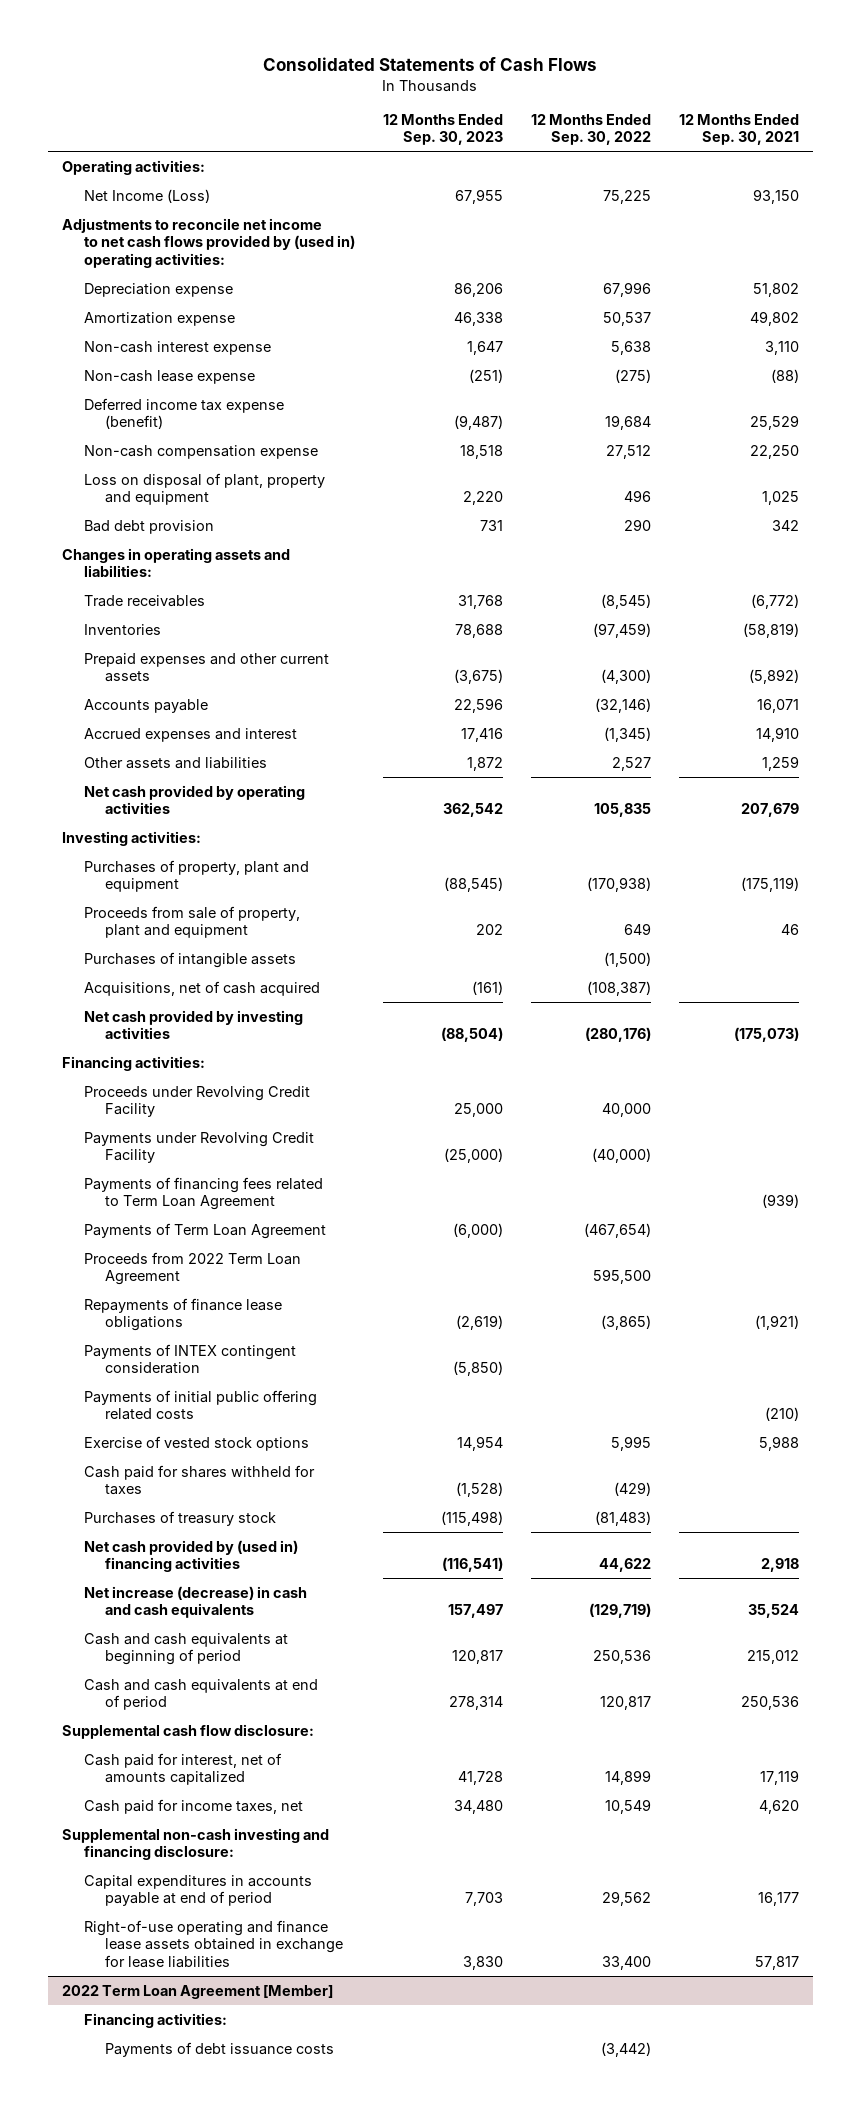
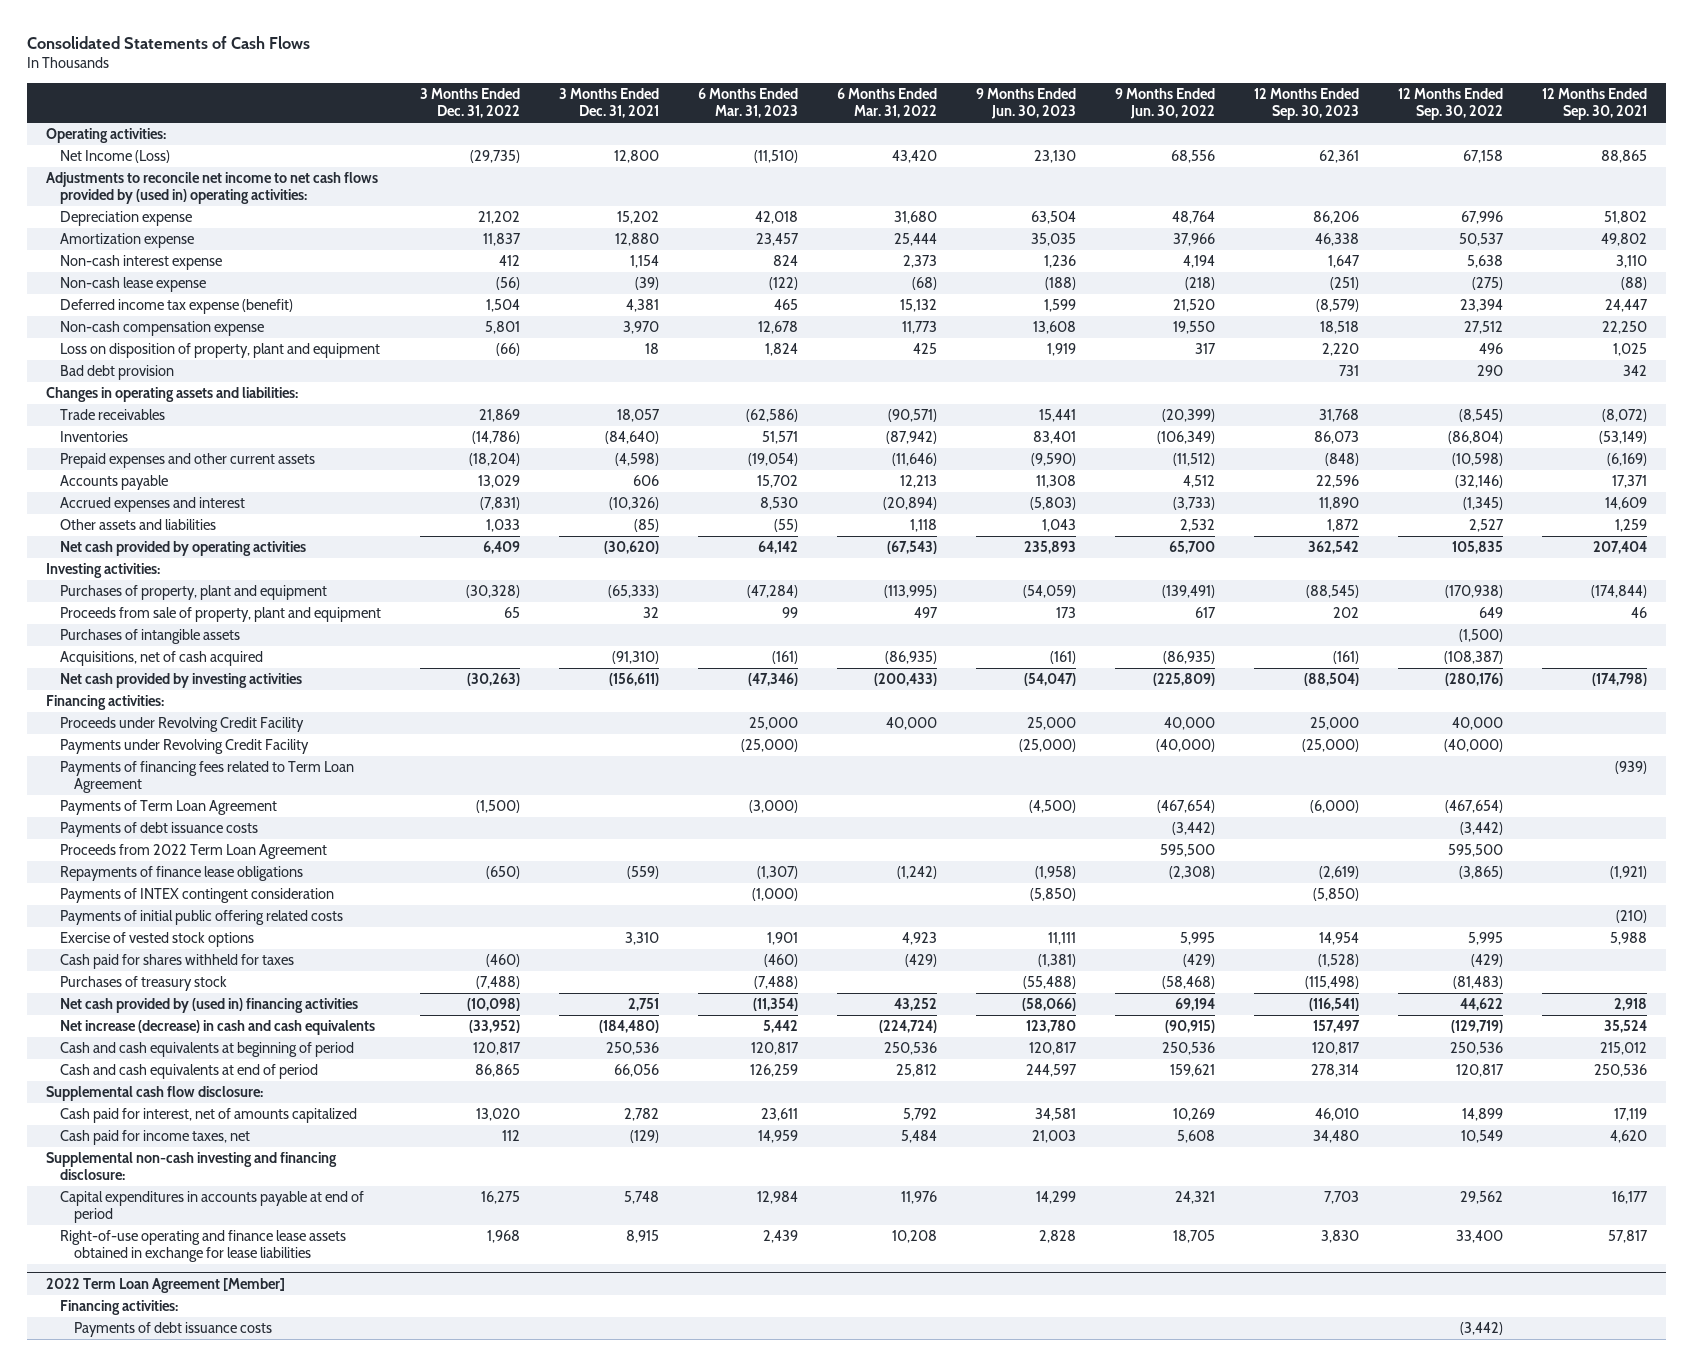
none -> [420,87,521,119] 3 Months Ended Dec. 31, 2022
none -> [558,87,659,119] 3 Months Ended Dec. 31, 2021
none -> [697,87,798,119] 6 Months Ended Mar. 31, 2023
none -> [836,87,937,119] 6 Months Ended Mar. 31, 2022
none -> [975,87,1076,120] 9 Months Ended Jun. 30, 2023
none -> [1114,87,1215,120] 9 Months Ended Jun. 30, 2022
[454,188,503,204] 67,955 -> [1318,150,1359,164] 62,361
[602,189,651,204] 75,225 -> [1462,150,1503,164] 67,158
[752,188,799,204] 93,150 -> [1600,150,1647,164] 88,865
[453,415,503,431] (9,487) -> [1315,299,1359,313] (8,579)
[604,415,651,431] 19,684 -> [1459,299,1503,313] 23,394
[749,415,799,431] 25,529 -> [1604,299,1648,313] 24,447
[83,472,325,506] Loss on disposal of plant, property and equipment -> [60,343,381,359] Loss on disposition of property, plant and equipment
[750,593,799,609] (6,772) -> [1601,409,1647,423] (8,072)
[454,623,503,638] 78,688 -> [1313,431,1359,445] 86,073
[592,622,651,638] (97,459) -> [1447,431,1503,445] (86,804)
[742,622,799,638] (58,819) -> [1598,431,1647,445] (53,149)
[453,669,503,685] (3,675) -> [1324,453,1359,467] (848)
[600,669,651,685] (4,300) -> [1451,453,1503,467] (10,598)
[748,669,799,685] (5,892) -> [1606,453,1647,467] (6,169)
[756,698,799,713] 16,071 -> [1611,475,1647,489] 17,371
[460,727,503,742] 17,416 -> [1318,497,1359,511] 11,890
[755,726,799,742] 14,910 -> [1604,497,1647,511] 14,609
[740,803,799,818] 207,679 -> [1592,541,1647,555] 207,404
[740,877,799,893] (175,119) -> [1590,585,1647,599] (174,844)
[733,1027,799,1043] (175,073) -> [1591,673,1647,687] (174,798)
none -> [60,822,259,838] Payments of debt issuance costs
[457,1771,503,1786] 41,728 -> [1314,1108,1359,1122] 46,010

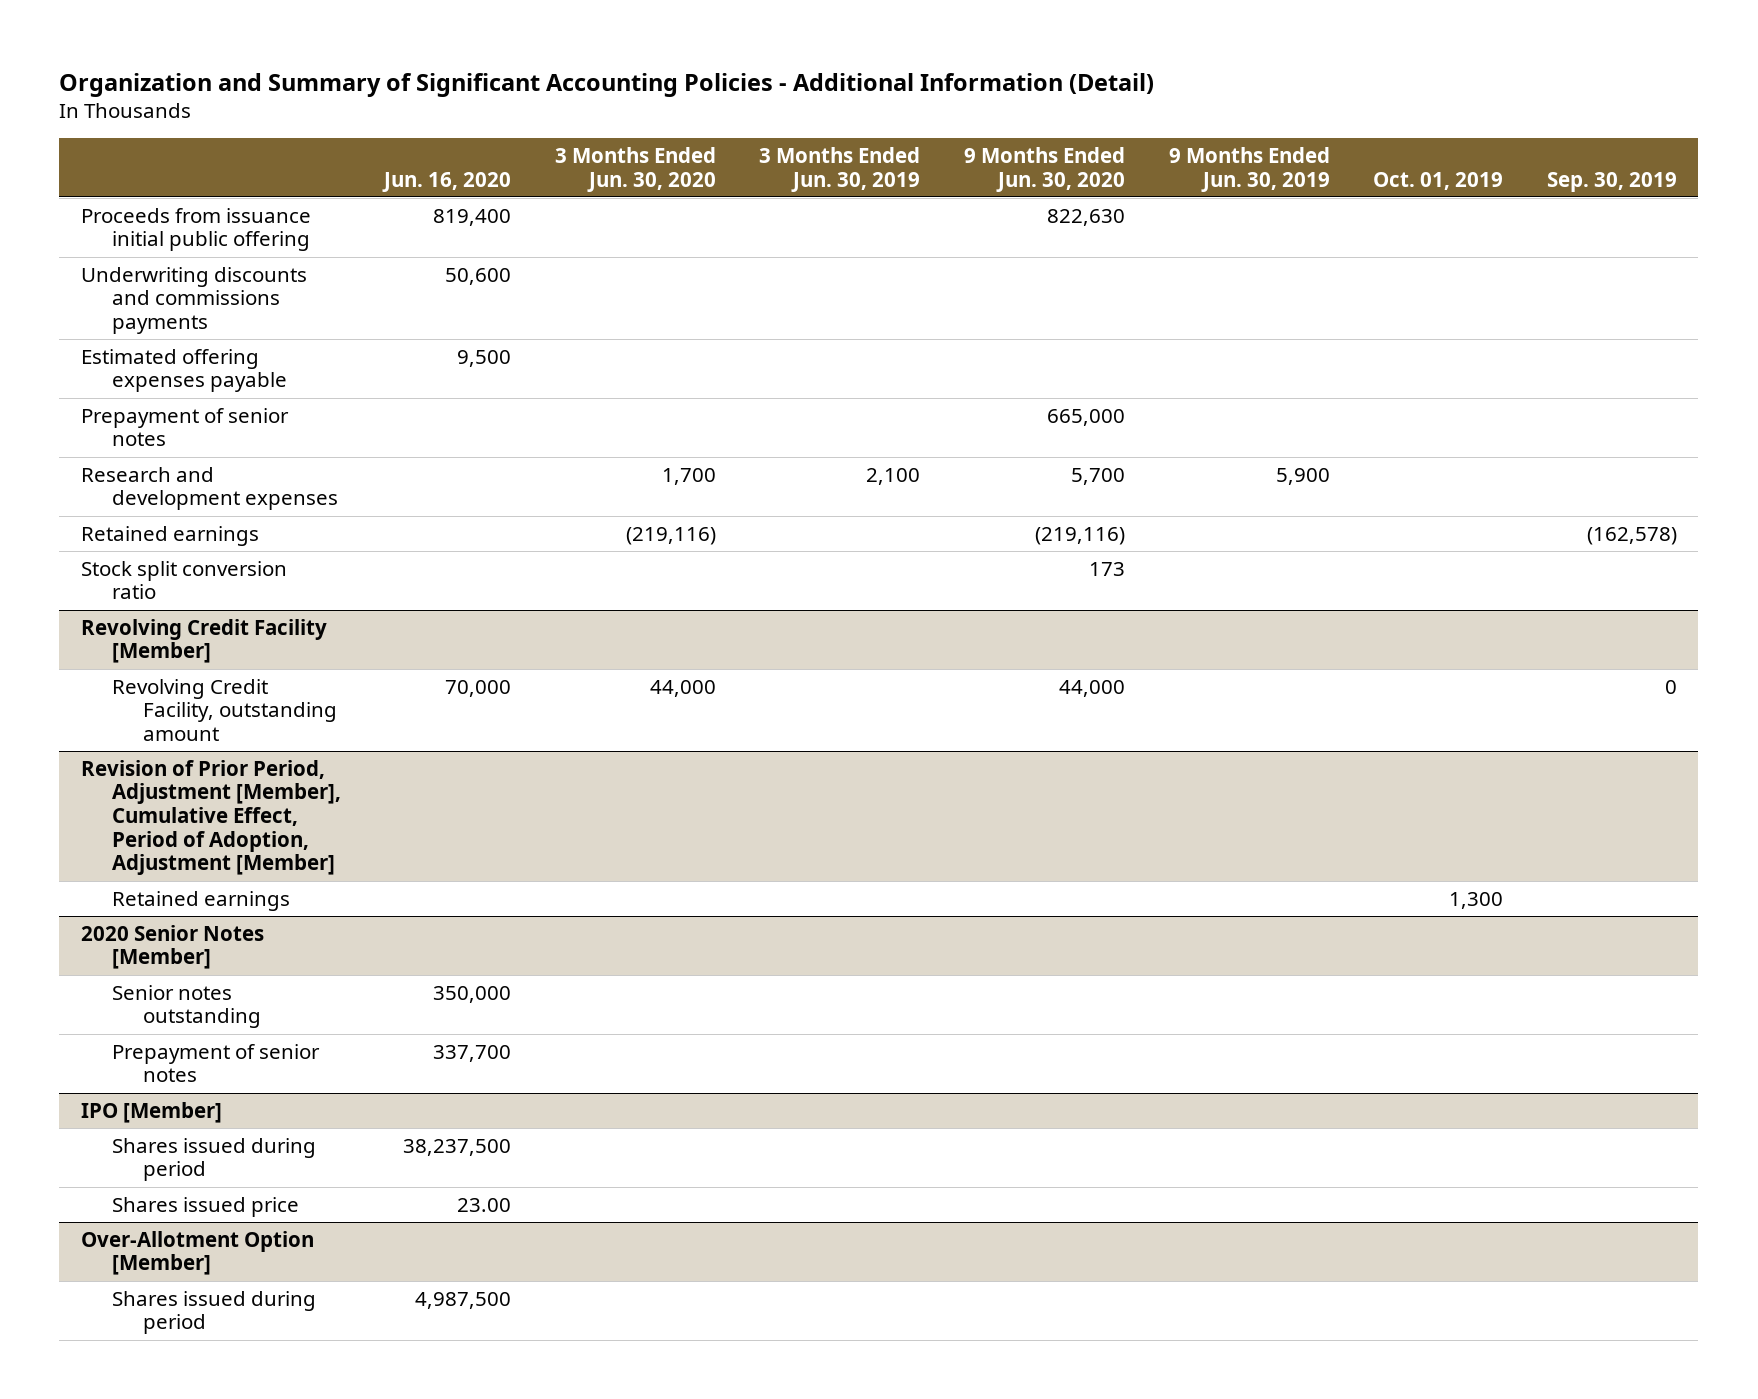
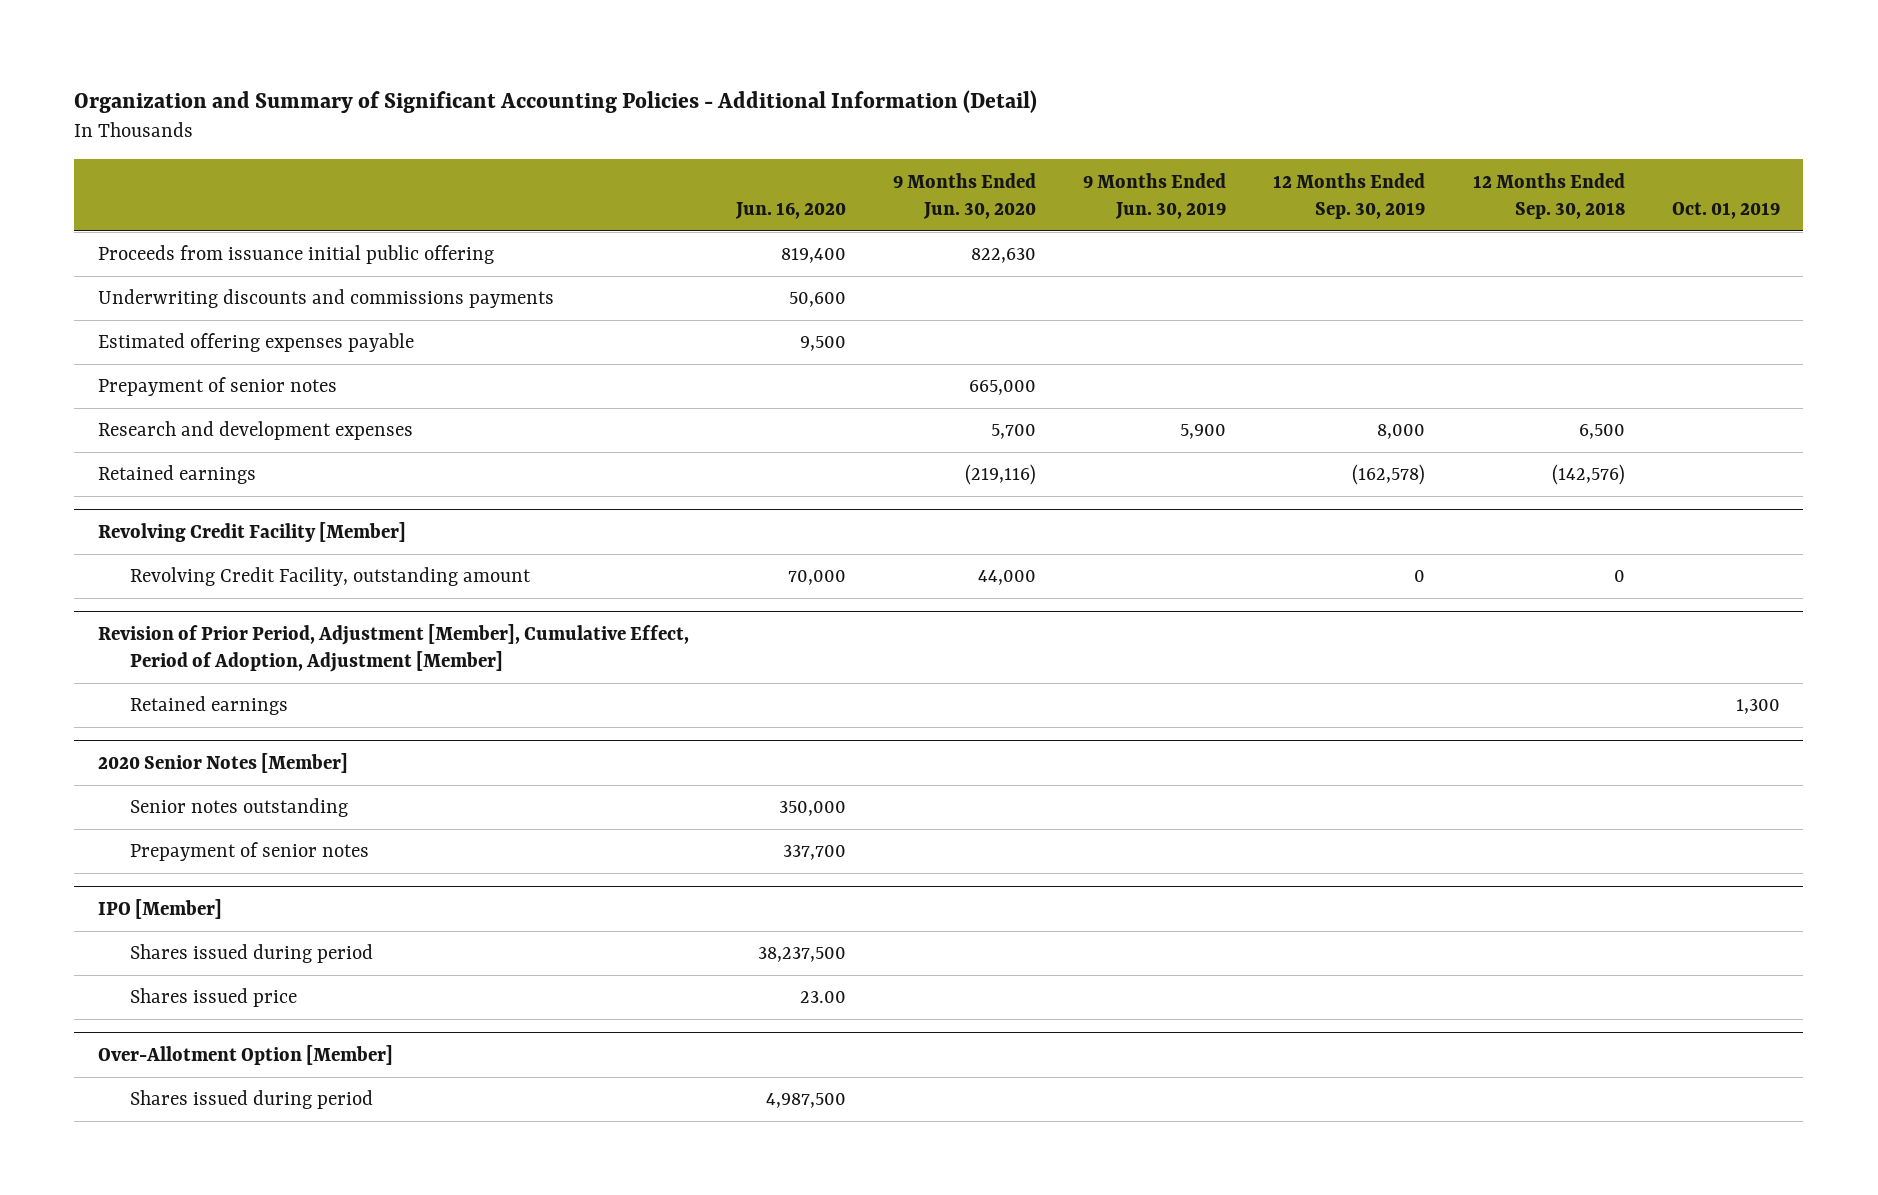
[554,147,716,192] 3 Months Ended Jun. 30, 2020 -> none
[759,147,921,192] 3 Months Ended Jun. 30, 2019 -> none
[1546,171,1677,192] Sep. 30, 2019 -> none
none -> [1273,172,1426,219] 12 Months Ended Sep. 30, 2019
none -> [1472,172,1625,219] 12 Months Ended Sep. 30, 2018
[80,560,287,600] Stock split conversion ratio -> none

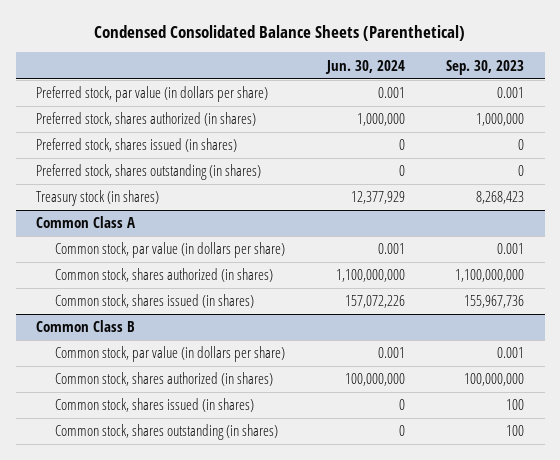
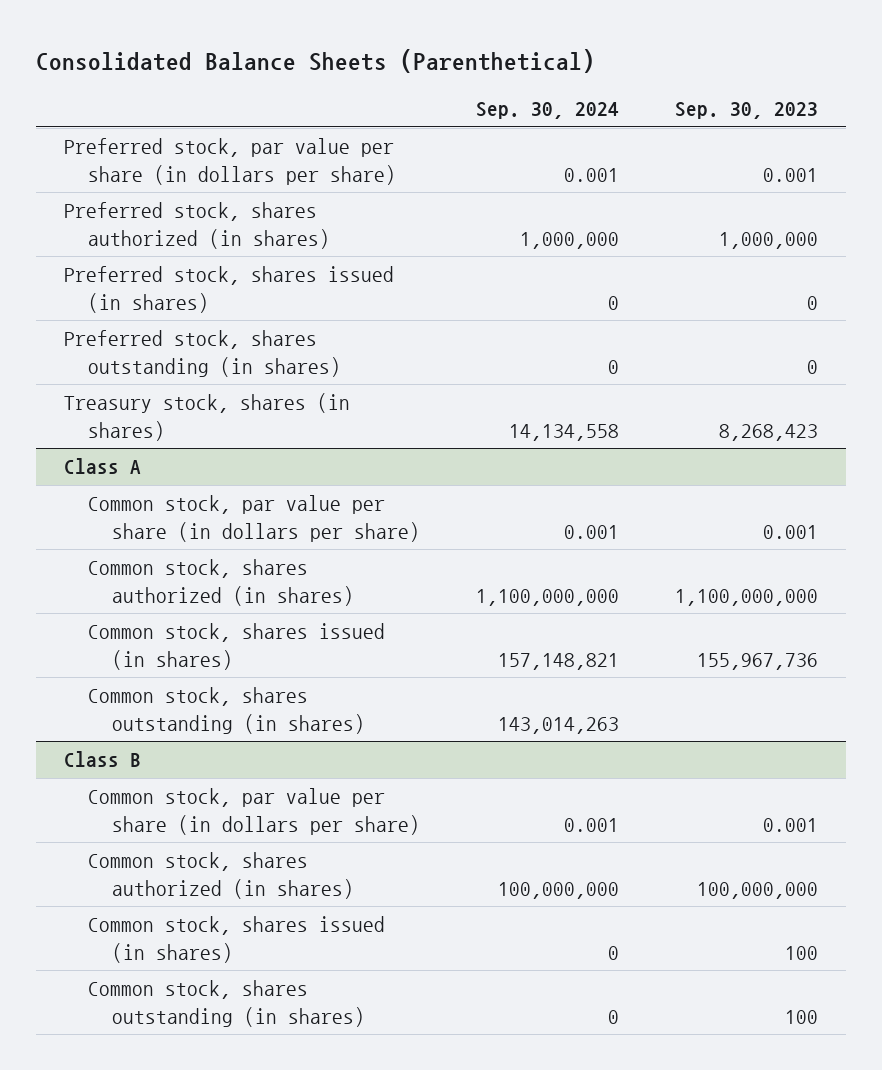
[94,25,466,42] Condensed Consolidated Balance Sheets (Parenthetical) -> [35,48,595,73] Consolidated Balance Sheets (Parenthetical)
[324,59,405,74] Jun. 30, 2024 -> none
none -> [476,102,620,120] Sep. 30, 2024
[36,86,269,103] Preferred stock, par value (in dollars per share) -> [63,138,397,185] Preferred stock, par value per share (in dollars per share)
[36,190,160,207] Treasury stock (in shares) -> [63,393,350,441] Treasury stock, shares (in shares)
[36,216,137,229] Common Class A -> [63,458,141,475] Class A
[55,242,286,259] Common stock, par value (in dollars per share) -> [88,495,421,542] Common stock, par value per share (in dollars per share)
none -> [88,687,366,734] Common stock, shares outstanding (in shares)
[36,320,136,333] Common Class B -> [63,751,141,768] Class B
[55,346,286,363] Common stock, par value (in dollars per share) -> [88,788,421,835] Common stock, par value per share (in dollars per share)

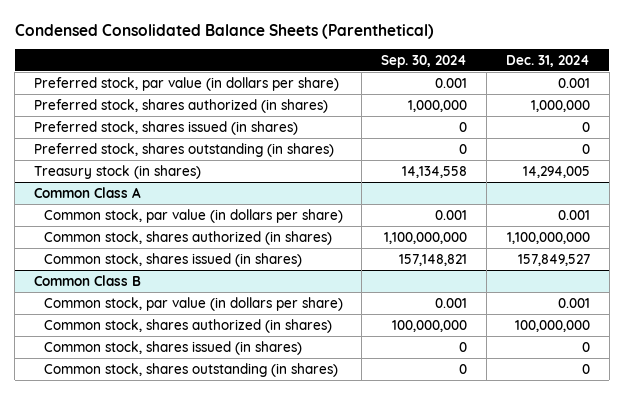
[35,48,595,73] Consolidated Balance Sheets (Parenthetical) -> [14,23,434,39] Condensed Consolidated Balance Sheets (Parenthetical)
[674,102,818,120] Sep. 30, 2023 -> none
none -> [505,54,590,67] Dec. 31, 2024
[63,138,397,185] Preferred stock, par value per share (in dollars per share) -> [34,76,340,91] Preferred stock, par value (in dollars per share)
[63,393,350,441] Treasury stock, shares (in shares) -> [34,164,202,179] Treasury stock (in shares)
[63,458,141,475] Class A -> [34,186,142,198] Common Class A
[88,495,421,542] Common stock, par value per share (in dollars per share) -> [43,208,343,223] Common stock, par value (in dollars per share)
[88,687,366,734] Common stock, shares outstanding (in shares) -> none
[63,751,141,768] Class B -> [34,274,142,286] Common Class B
[88,788,421,835] Common stock, par value per share (in dollars per share) -> [43,296,343,311] Common stock, par value (in dollars per share)

